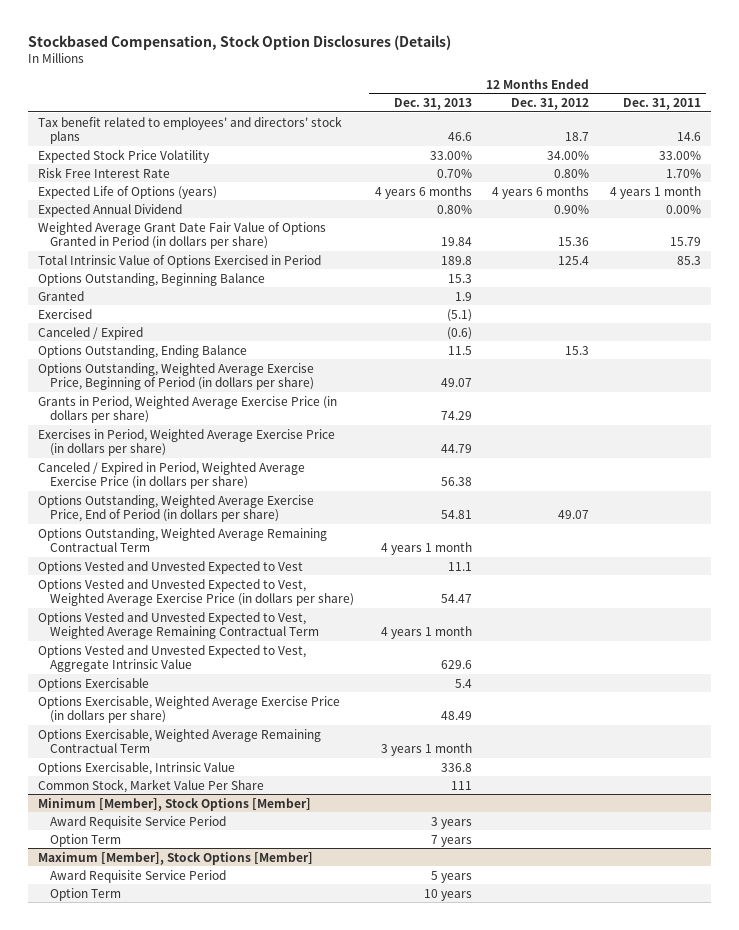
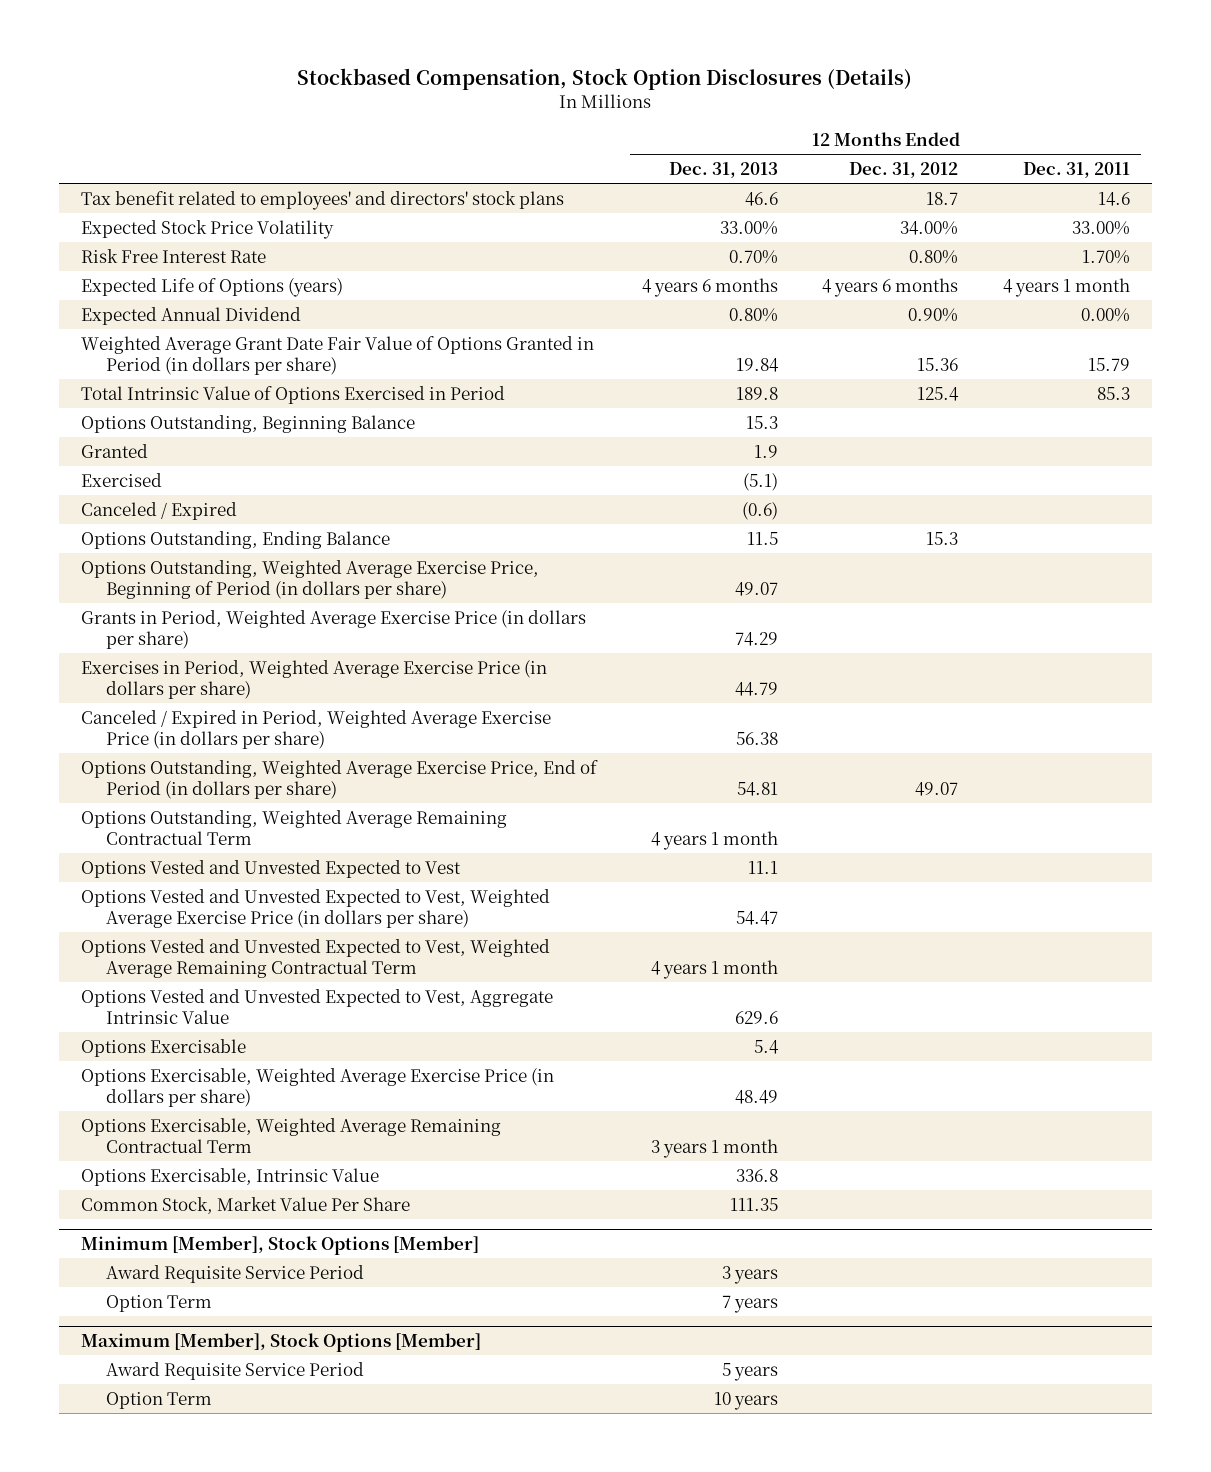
[450,780,472,790] 111 -> [729,1197,778,1211] 111.35

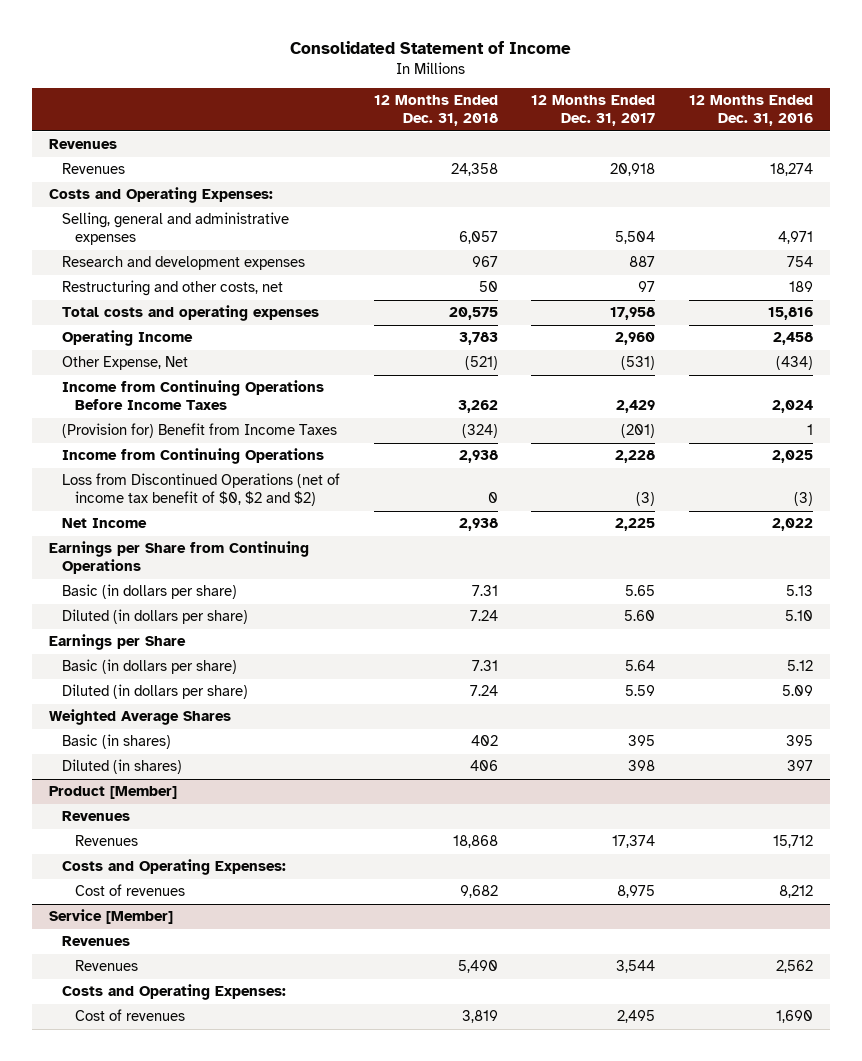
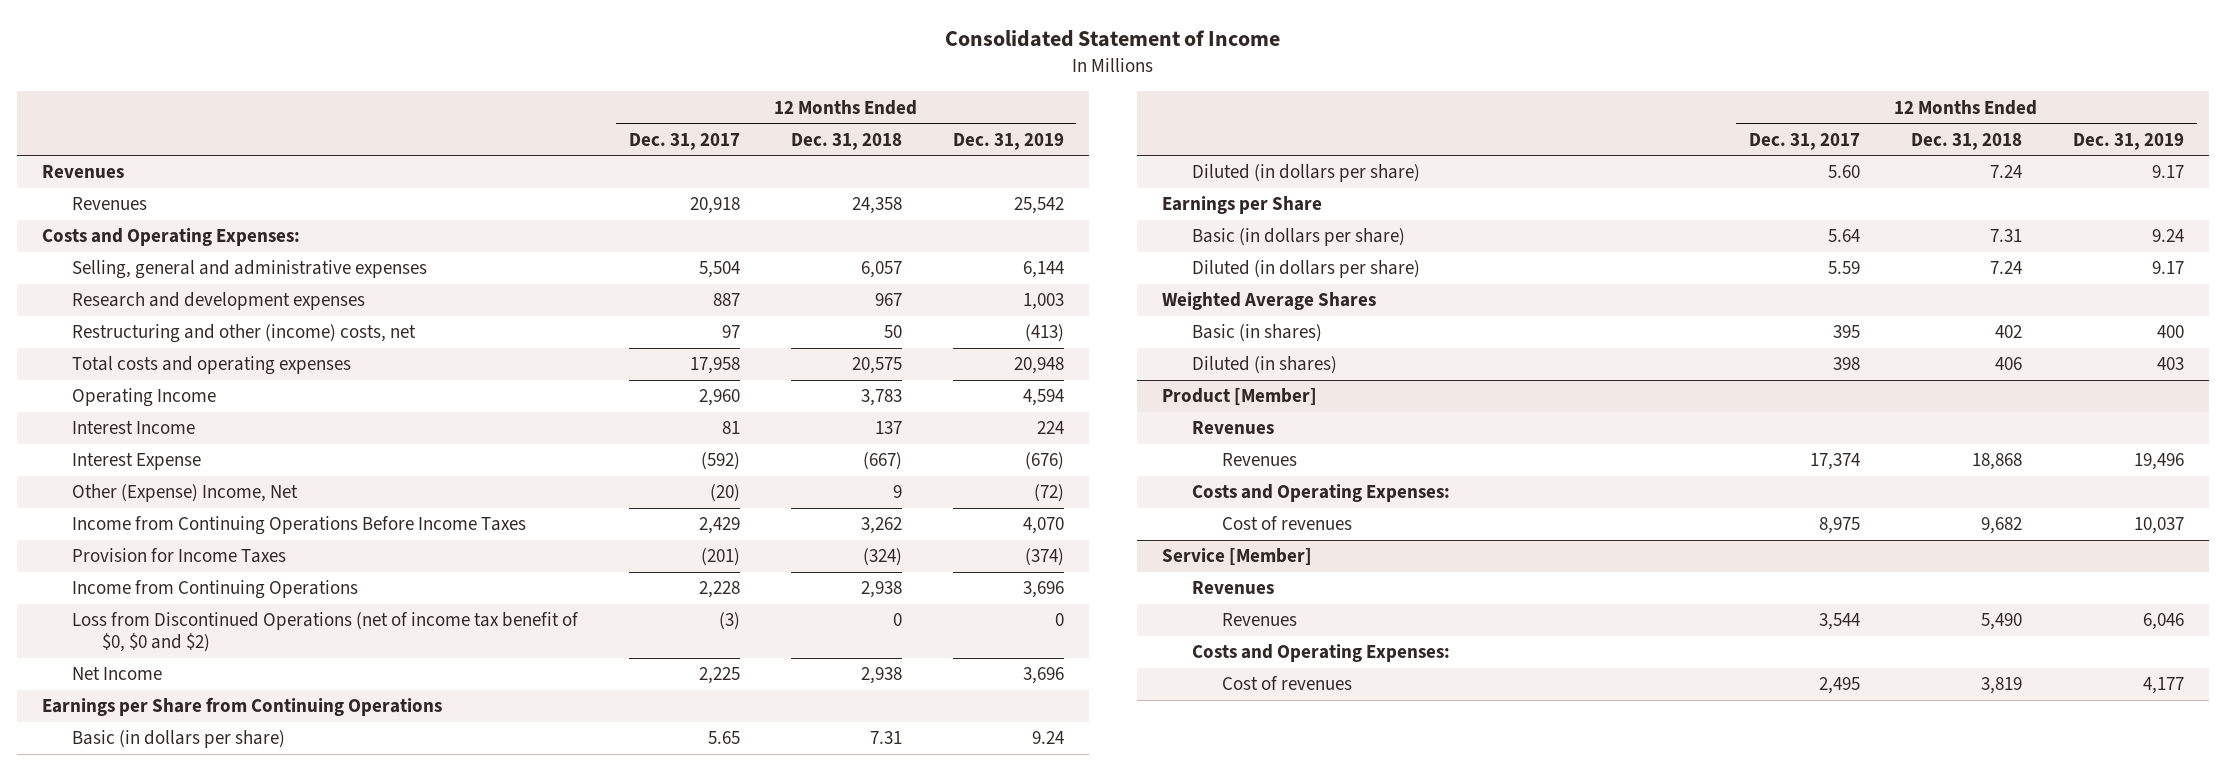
[689,95,814,127] 12 Months Ended Dec. 31, 2016 -> none
none -> [952,132,1064,150] Dec. 31, 2019
[61,280,283,297] Restructuring and other costs, net -> [71,324,416,344] Restructuring and other (income) costs, net
none -> [71,421,195,435] Interest Income
none -> [71,453,201,471] Interest Expense
[61,356,188,371] Other Expense, Net -> [71,484,298,503] Other (Expense) Income, Net
[464,356,498,371] (521) -> [892,485,902,499] 9
[621,356,656,371] (531) -> [709,484,740,503] (20)
[61,423,337,439] (Provision for) Benefit from Income Taxes -> [71,548,286,564] Provision for Income Taxes
[61,473,340,507] Loss from Discontinued Operations (net of income tax benefit of $0, $2 and $2) -> [71,612,579,653] Loss from Discontinued Operations (net of income tax benefit of $0, $0 and $2)

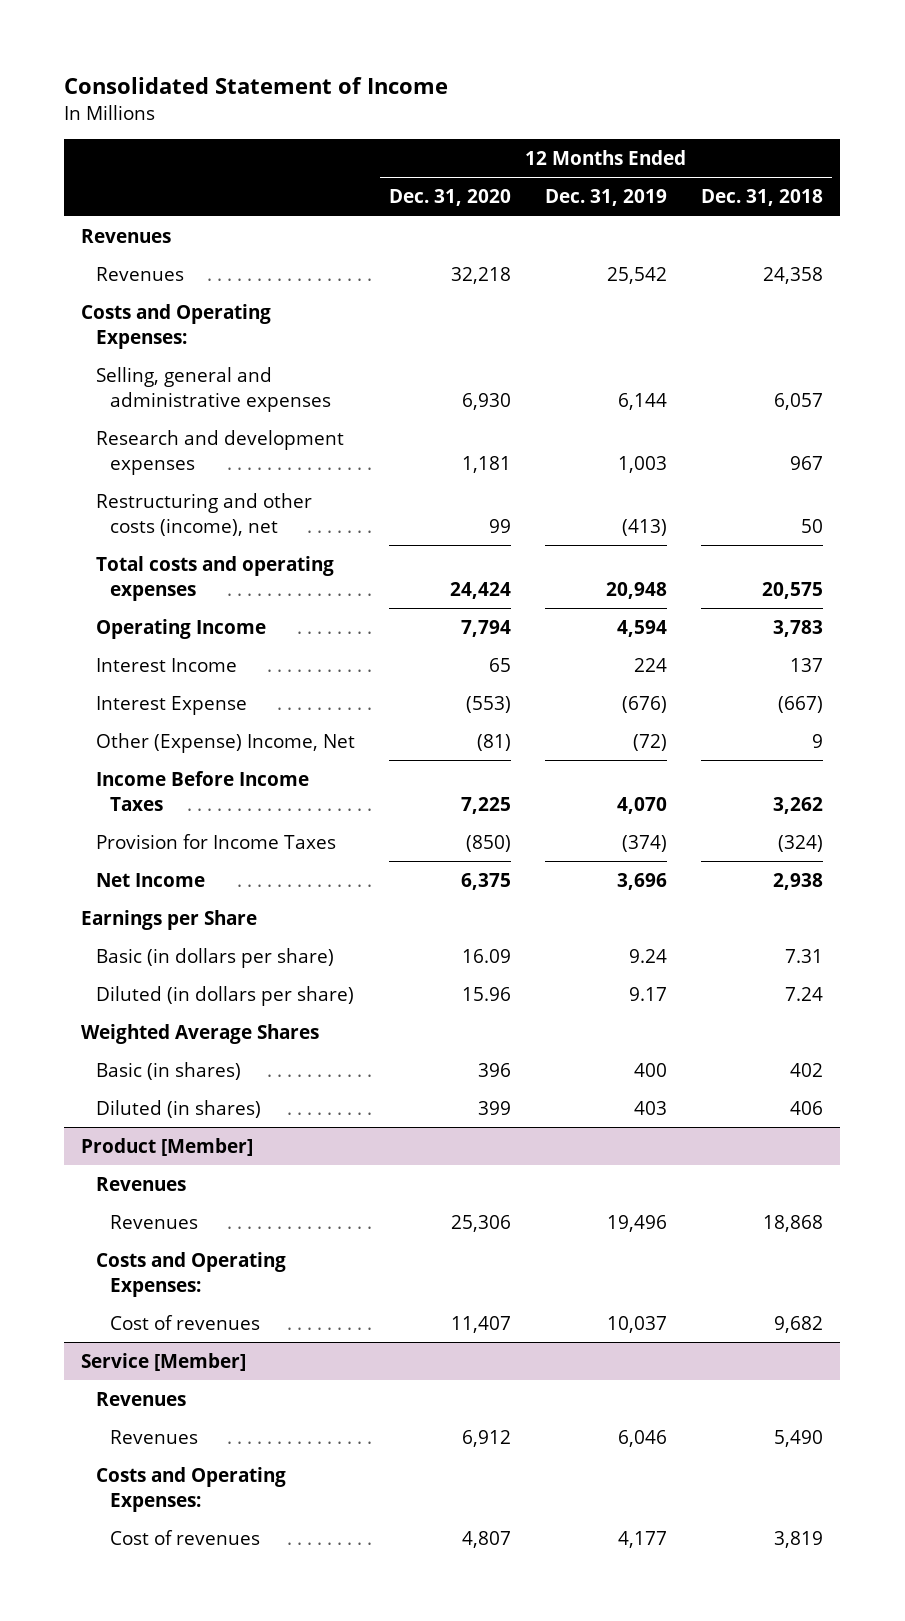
[628,132,740,150] Dec. 31, 2017 -> none
none -> [388,189,511,207] Dec. 31, 2020
[71,324,416,344] Restructuring and other (income) costs, net -> [95,492,312,536] Restructuring and other costs (income), net
[71,516,526,536] Income from Continuing Operations Before Income Taxes -> [95,770,309,811] Income Before Income Taxes
[71,580,358,600] Income from Continuing Operations -> none
[71,612,579,653] Loss from Discontinued Operations (net of income tax benefit of $0, $0 and $2) -> none
[42,697,443,717] Earnings per Share from Continuing Operations -> none
[71,730,285,749] Basic (in dollars per share) -> none
[1192,164,1421,183] Diluted (in dollars per share) -> none

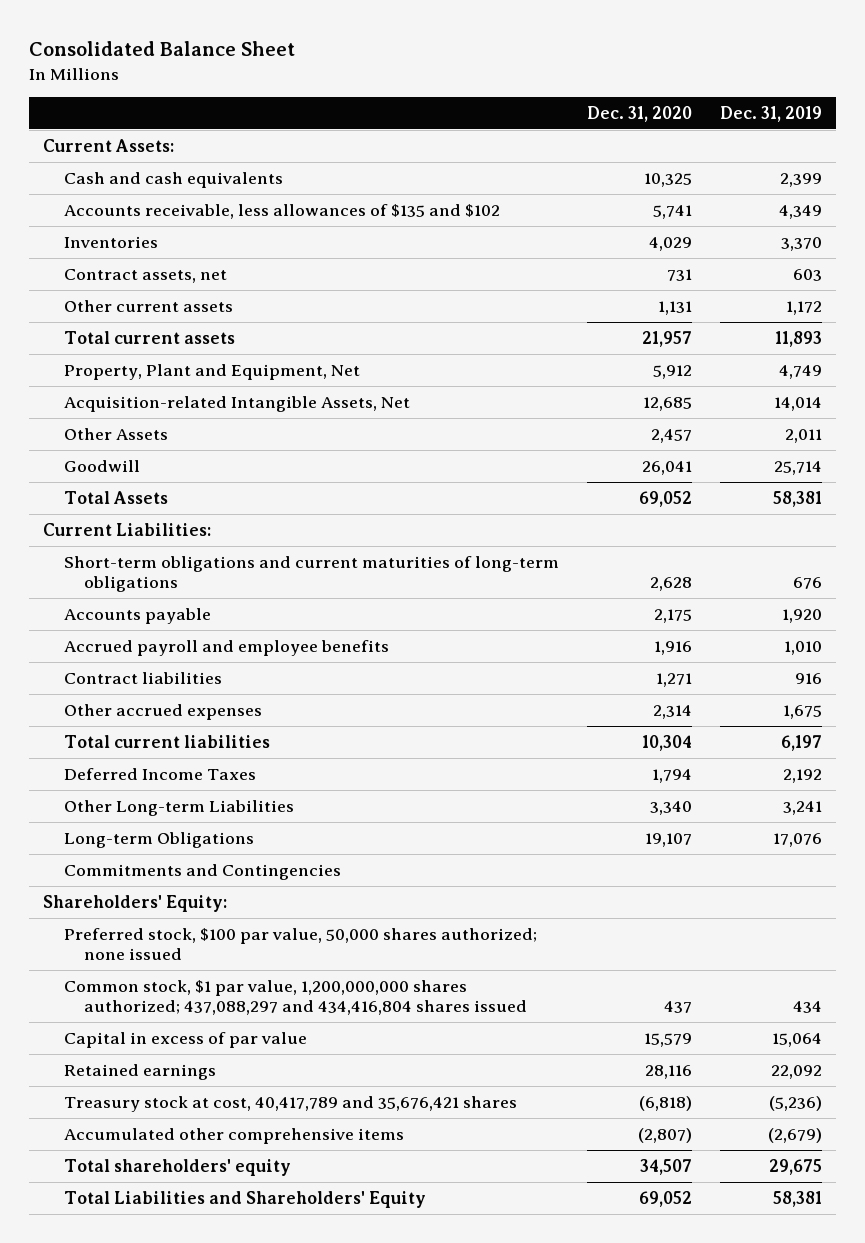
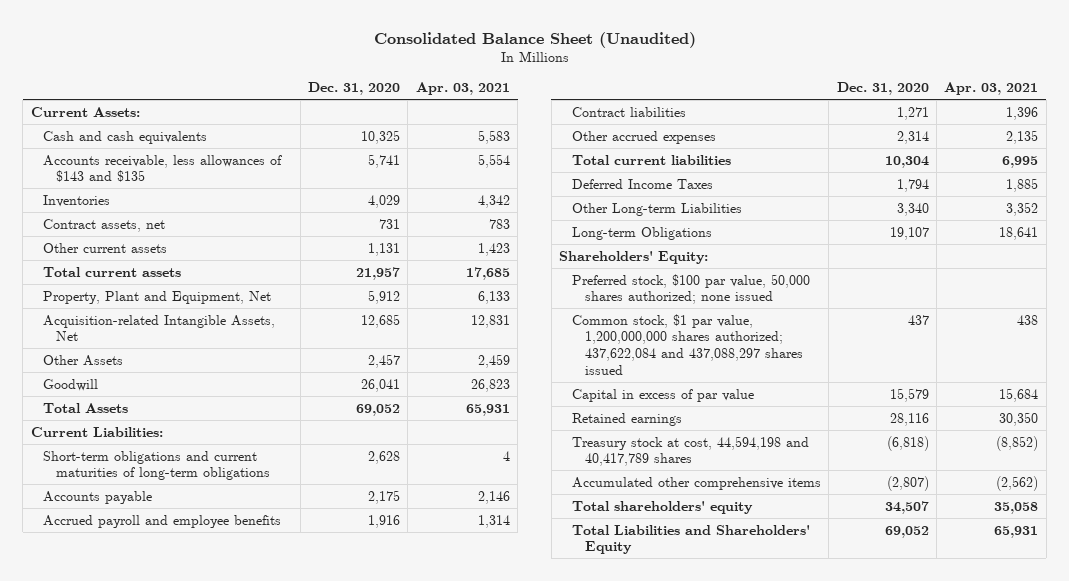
[28,40,295,56] Consolidated Balance Sheet -> [373,31,696,48] Consolidated Balance Sheet (Unaudited)
[720,106,823,123] Dec. 31, 2019 -> none
none -> [415,82,510,96] Apr. 03, 2021
[63,203,500,219] Accounts receivable, less allowances of $135 and $102 -> [43,154,283,183] Accounts receivable, less allowances of $143 and $135
[63,863,341,880] Commitments and Contingencies -> none
[63,979,528,1016] Common stock, $1 par value, 1,200,000,000 shares authorized; 437,088,297 and 434,416,804 shares issued -> [572,313,803,375] Common stock, $1 par value, 1,200,000,000 shares authorized; 437,622,084 and 437,088,297 shares issued
[63,1095,517,1112] Treasury stock at cost, 40,417,789 and 35,676,421 shares -> [572,435,810,467] Treasury stock at cost, 44,594,198 and 40,417,789 shares

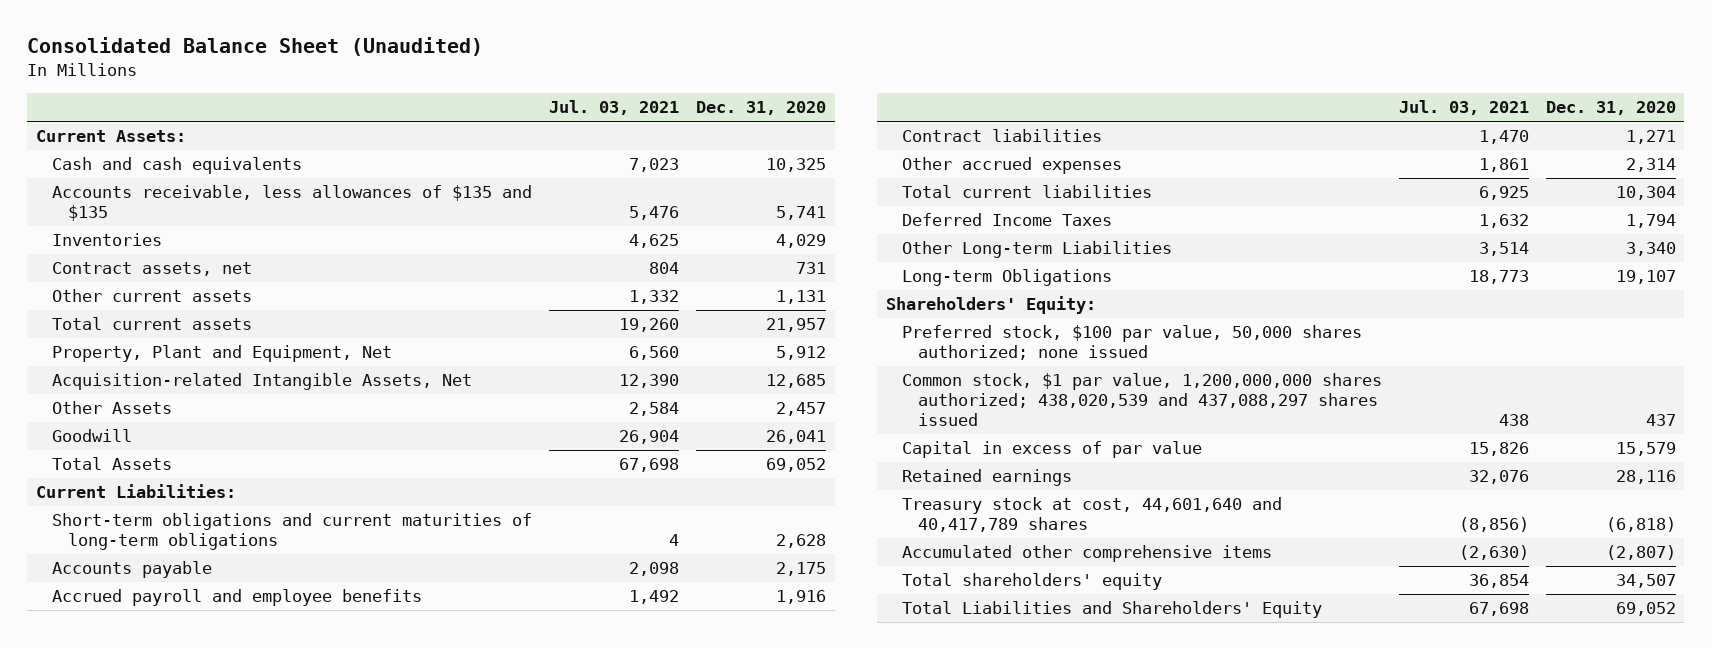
[415,82,510,96] Apr. 03, 2021 -> none
none -> [548,100,679,116] Jul. 03, 2021
[43,154,283,183] Accounts receivable, less allowances of $143 and $135 -> [51,185,532,222] Accounts receivable, less allowances of $135 and $135
[572,313,803,375] Common stock, $1 par value, 1,200,000,000 shares authorized; 437,622,084 and 437,088,297 shares issued -> [901,373,1382,426] Common stock, $1 par value, 1,200,000,000 shares authorized; 438,020,539 and 437,088,297 shares issued
[572,435,810,467] Treasury stock at cost, 44,594,198 and 40,417,789 shares -> [901,497,1282,533] Treasury stock at cost, 44,601,640 and 40,417,789 shares

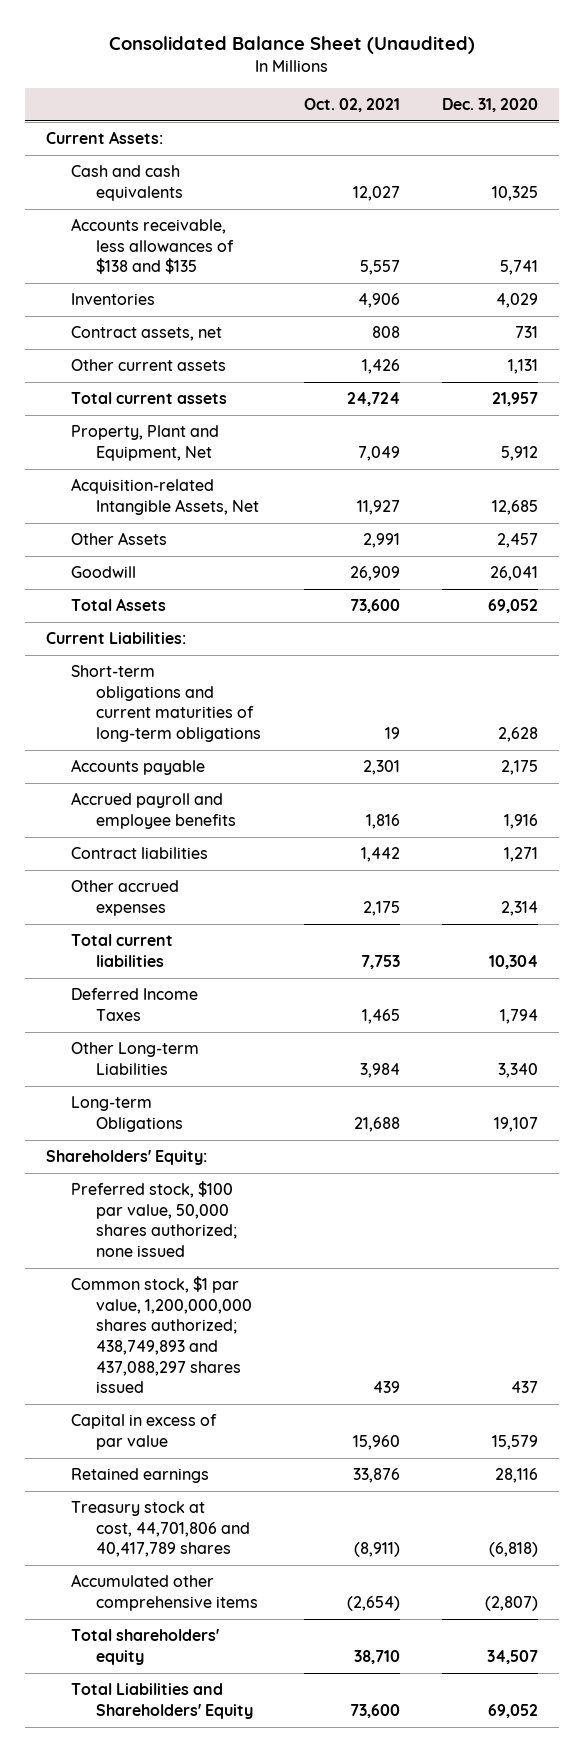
[548,100,679,116] Jul. 03, 2021 -> none
none -> [303,97,400,112] Oct. 02, 2021
[51,185,532,222] Accounts receivable, less allowances of $135 and $135 -> [71,218,235,275] Accounts receivable, less allowances of $138 and $135
[901,373,1382,426] Common stock, $1 par value, 1,200,000,000 shares authorized; 438,020,539 and 437,088,297 shares issued -> [71,1276,253,1394] Common stock, $1 par value, 1,200,000,000 shares authorized; 438,749,893 and 437,088,297 shares issued
[901,497,1282,533] Treasury stock at cost, 44,601,640 and 40,417,789 shares -> [71,1501,251,1558] Treasury stock at cost, 44,701,806 and 40,417,789 shares

